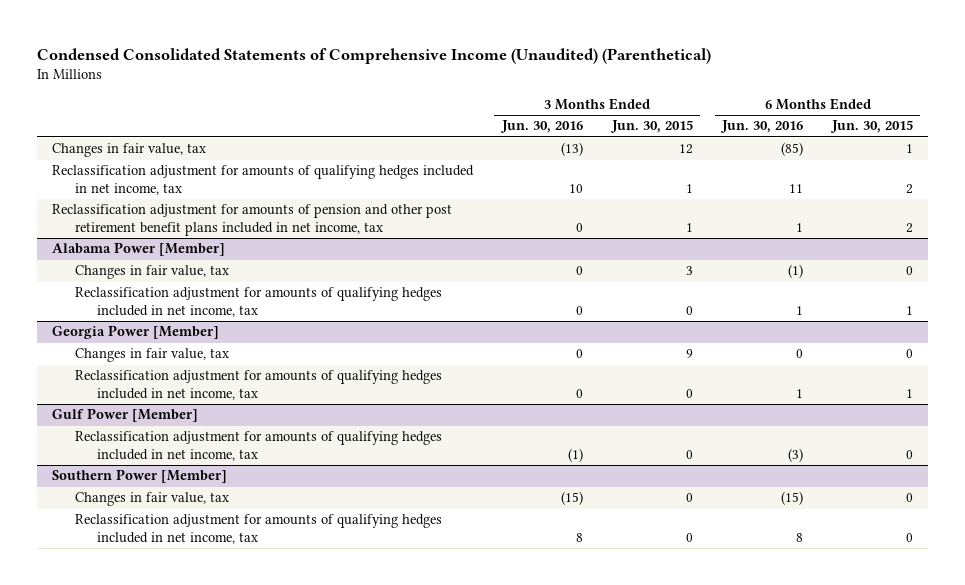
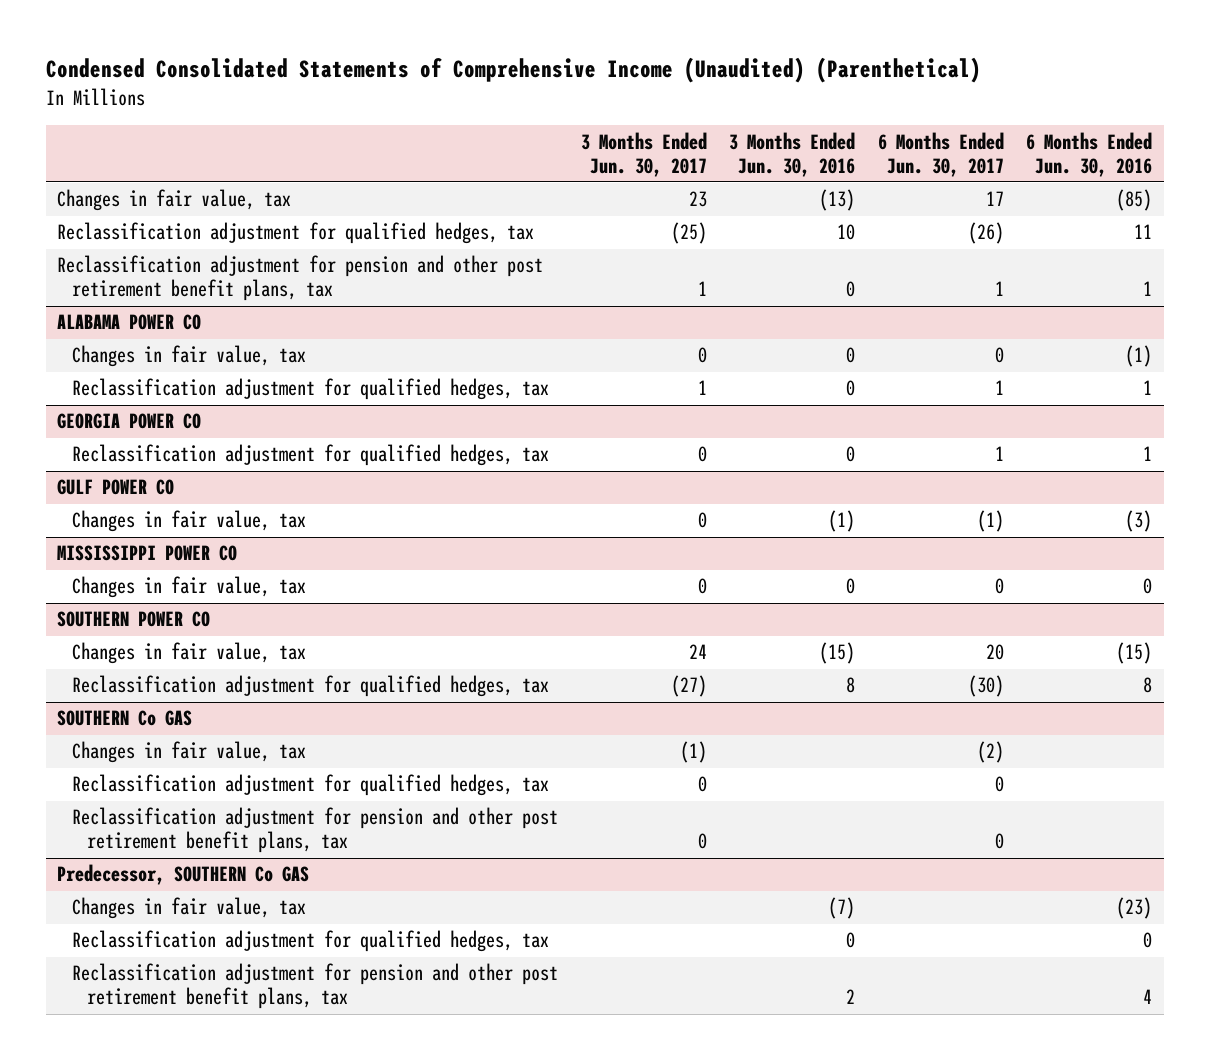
[609,120,693,134] Jun. 30, 2015 -> none
[830,120,914,134] Jun. 30, 2015 -> none
none -> [580,131,707,177] 3 Months Ended Jun. 30, 2017
none -> [877,131,1004,177] 6 Months Ended Jun. 30, 2017
[51,165,474,195] Reclassification adjustment for amounts of qualifying hedges included in net income, tax -> [57,222,535,245] Reclassification adjustment for qualified hedges, tax
[51,204,452,236] Reclassification adjustment for amounts of pension and other post retirement benefit plans included in net income, tax -> [57,255,544,302] Reclassification adjustment for pension and other post retirement benefit plans, tax
[51,242,225,257] Alabama Power [Member] -> [57,314,202,331] ALABAMA POWER CO
[74,287,442,317] Reclassification adjustment for amounts of qualifying hedges included in net income, tax -> [71,378,549,401] Reclassification adjustment for qualified hedges, tax
[51,325,219,340] Georgia Power [Member] -> [57,413,202,430] GEORGIA POWER CO
none -> [71,444,549,467] Reclassification adjustment for qualified hedges, tax
none -> [57,479,175,496] GULF POWER CO
none -> [71,510,306,533] Changes in fair value, tax
none -> [57,545,238,562] MISSISSIPPI POWER CO
[74,370,442,400] Reclassification adjustment for amounts of qualifying hedges included in net income, tax -> none
[51,408,198,423] Gulf Power [Member] -> none
[74,431,442,461] Reclassification adjustment for amounts of qualifying hedges included in net income, tax -> none
[51,469,227,484] Southern Power [Member] -> [57,611,211,628] SOUTHERN POWER CO
[74,514,442,544] Reclassification adjustment for amounts of qualifying hedges included in net income, tax -> [71,675,549,698] Reclassification adjustment for qualified hedges, tax
none -> [57,710,193,727] SOUTHERN Co GAS
none -> [71,741,306,764] Changes in fair value, tax
none -> [71,774,549,797] Reclassification adjustment for qualified hedges, tax
none -> [71,807,558,854] Reclassification adjustment for pension and other post retirement benefit plans, tax
none -> [57,864,310,886] Predecessor, SOUTHERN Co GAS
none -> [71,897,306,920] Changes in fair value, tax
none -> [71,930,549,953] Reclassification adjustment for qualified hedges, tax
none -> [71,963,558,1010] Reclassification adjustment for pension and other post retirement benefit plans, tax

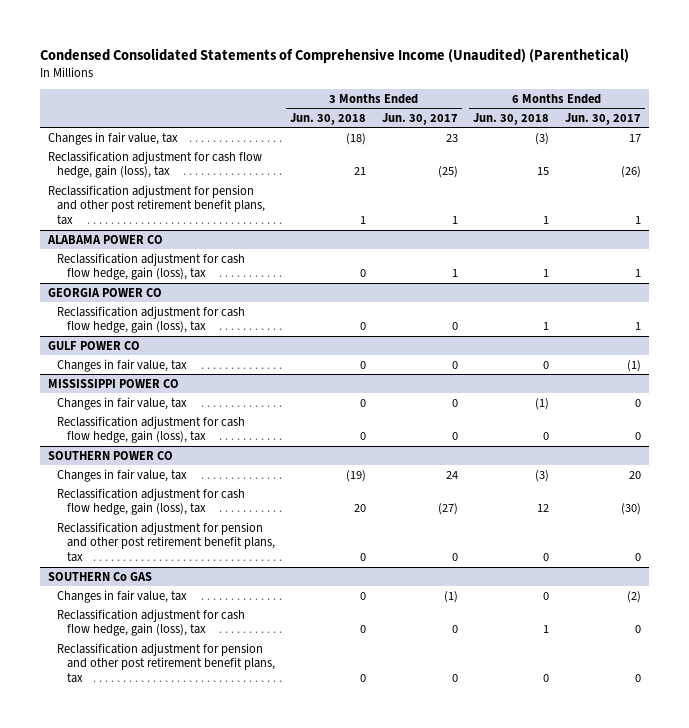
[729,131,856,177] 3 Months Ended Jun. 30, 2016 -> none
[1026,131,1153,177] 6 Months Ended Jun. 30, 2016 -> none
none -> [290,113,367,126] Jun. 30, 2018
none -> [473,113,550,126] Jun. 30, 2018
[57,222,535,245] Reclassification adjustment for qualified hedges, tax -> [48,150,263,179] Reclassification adjustment for cash flow hedge, gain (loss), tax
[71,345,306,368] Changes in fair value, tax -> none
[71,378,549,401] Reclassification adjustment for qualified hedges, tax -> none
none -> [57,252,246,281] Reclassification adjustment for cash flow hedge, gain (loss), tax
[71,444,549,467] Reclassification adjustment for qualified hedges, tax -> none
none -> [57,305,246,334] Reclassification adjustment for cash flow hedge, gain (loss), tax
none -> [57,415,246,444] Reclassification adjustment for cash flow hedge, gain (loss), tax
[71,675,549,698] Reclassification adjustment for qualified hedges, tax -> [57,487,246,516] Reclassification adjustment for cash flow hedge, gain (loss), tax
none -> [57,521,275,563] Reclassification adjustment for pension and other post retirement benefit plans, tax
[71,774,549,797] Reclassification adjustment for qualified hedges, tax -> none
none -> [57,608,246,637] Reclassification adjustment for cash flow hedge, gain (loss), tax
[57,864,310,886] Predecessor, SOUTHERN Co GAS -> none
[71,897,306,920] Changes in fair value, tax -> none
[71,930,549,953] Reclassification adjustment for qualified hedges, tax -> none
[71,963,558,1010] Reclassification adjustment for pension and other post retirement benefit plans, tax -> none

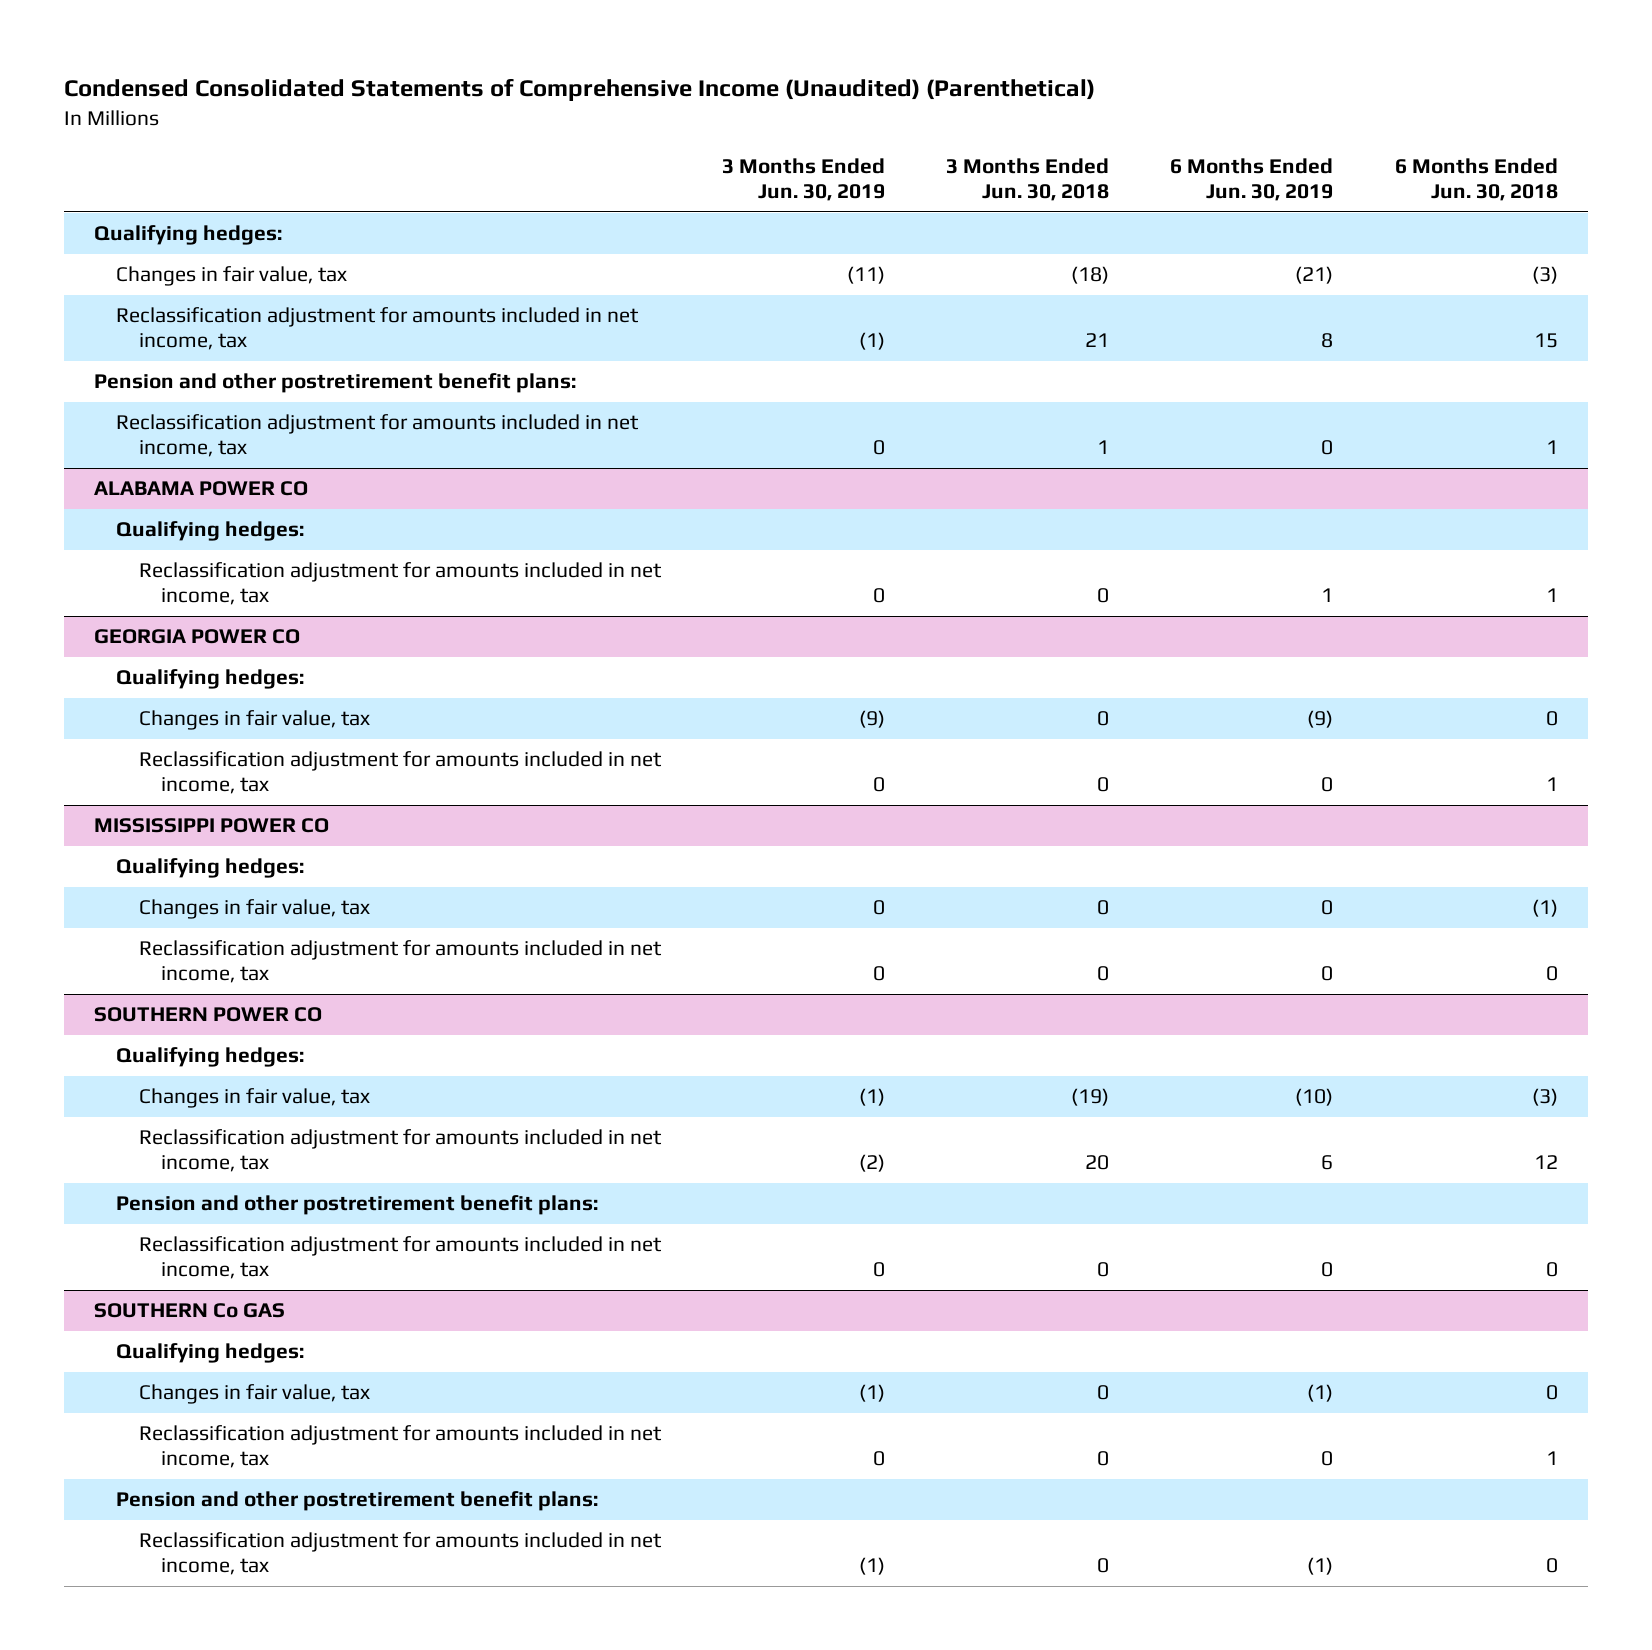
[381,113,458,126] Jun. 30, 2017 -> none
[564,113,641,126] Jun. 30, 2017 -> none
none -> [721,158,885,202] 3 Months Ended Jun. 30, 2019
none -> [1170,158,1334,202] 6 Months Ended Jun. 30, 2019
none -> [94,225,283,246] Qualifying hedges:
[48,150,263,179] Reclassification adjustment for cash flow hedge, gain (loss), tax -> [116,307,640,351] Reclassification adjustment for amounts included in net income, tax
none -> [94,373,577,394] Pension and other postretirement benefit plans:
[48,184,266,226] Reclassification adjustment for pension and other post retirement benefit plans, tax -> [116,414,640,458] Reclassification adjustment for amounts included in net income, tax
[57,252,246,281] Reclassification adjustment for cash flow hedge, gain (loss), tax -> none
none -> [116,521,305,542] Qualifying hedges:
none -> [138,562,662,606] Reclassification adjustment for amounts included in net income, tax
[57,305,246,334] Reclassification adjustment for cash flow hedge, gain (loss), tax -> none
[48,340,141,350] GULF POWER CO -> none
none -> [116,669,305,690] Qualifying hedges:
none -> [138,751,662,795] Reclassification adjustment for amounts included in net income, tax
none -> [116,858,305,879] Qualifying hedges:
[57,415,246,444] Reclassification adjustment for cash flow hedge, gain (loss), tax -> none
none -> [138,940,662,984] Reclassification adjustment for amounts included in net income, tax
none -> [116,1047,305,1068] Qualifying hedges:
[57,487,246,516] Reclassification adjustment for cash flow hedge, gain (loss), tax -> [138,1129,662,1173] Reclassification adjustment for amounts included in net income, tax
none -> [116,1195,599,1216] Pension and other postretirement benefit plans:
[57,521,275,563] Reclassification adjustment for pension and other post retirement benefit plans, tax -> [138,1236,662,1280] Reclassification adjustment for amounts included in net income, tax
none -> [116,1343,305,1364] Qualifying hedges:
[57,608,246,637] Reclassification adjustment for cash flow hedge, gain (loss), tax -> none
none -> [138,1425,662,1469] Reclassification adjustment for amounts included in net income, tax
none -> [116,1491,599,1512] Pension and other postretirement benefit plans:
[57,642,275,684] Reclassification adjustment for pension and other post retirement benefit plans, tax -> [138,1532,662,1576] Reclassification adjustment for amounts included in net income, tax

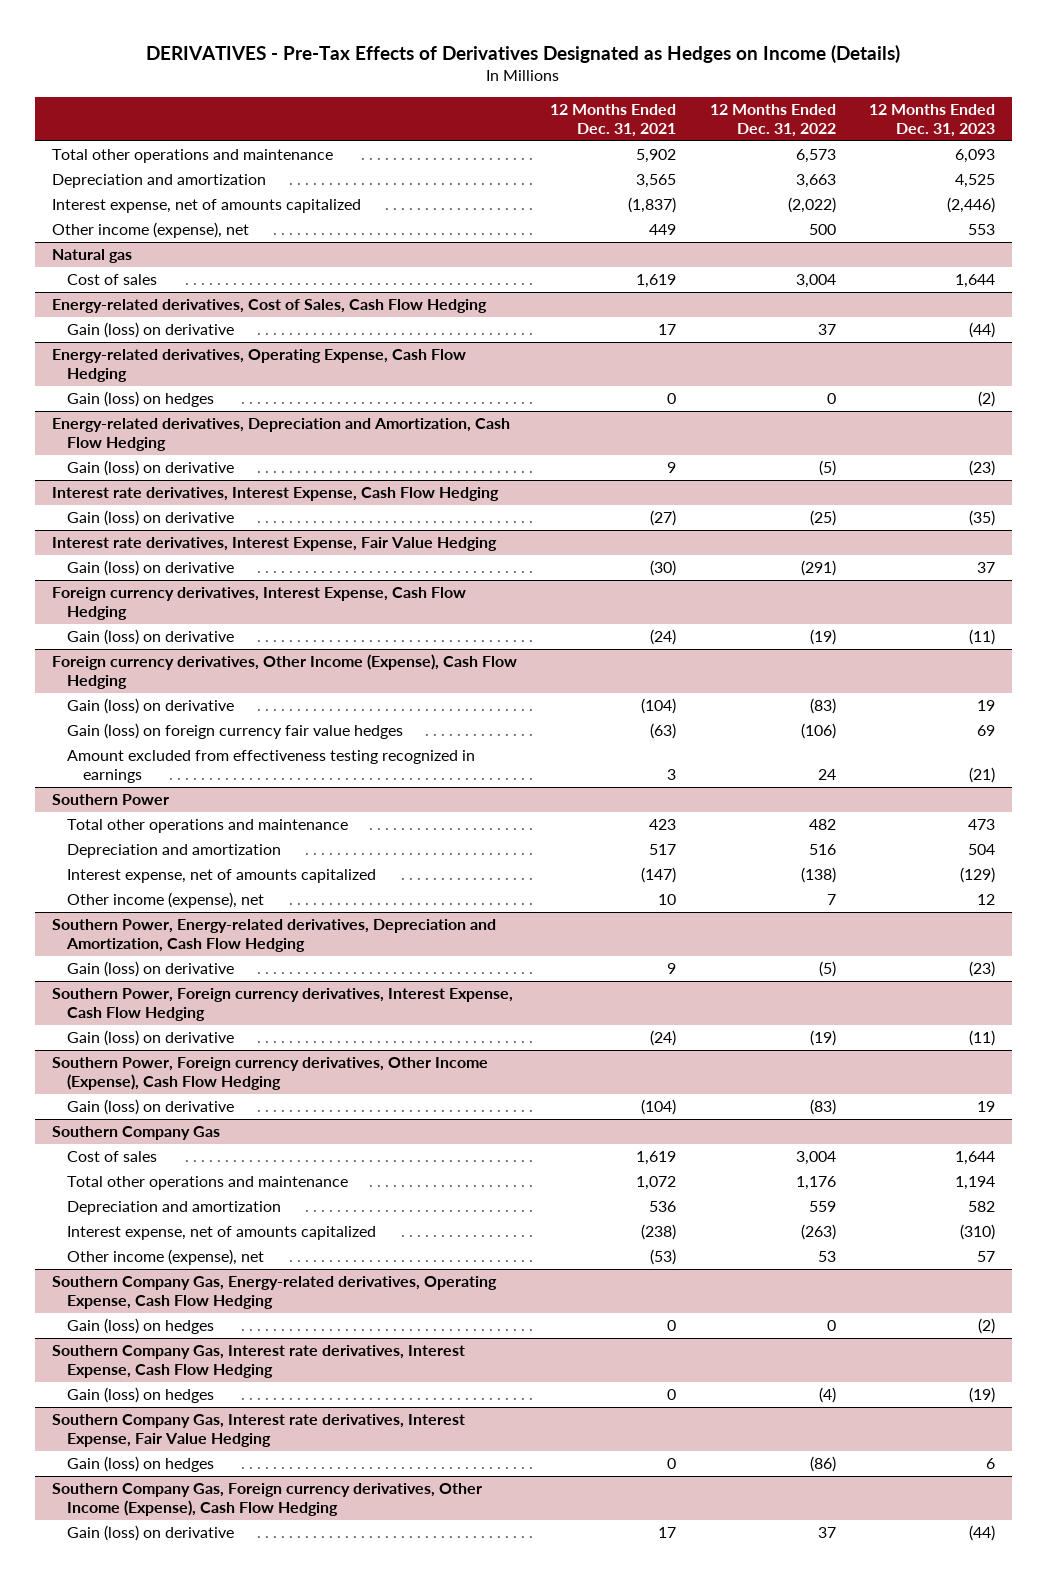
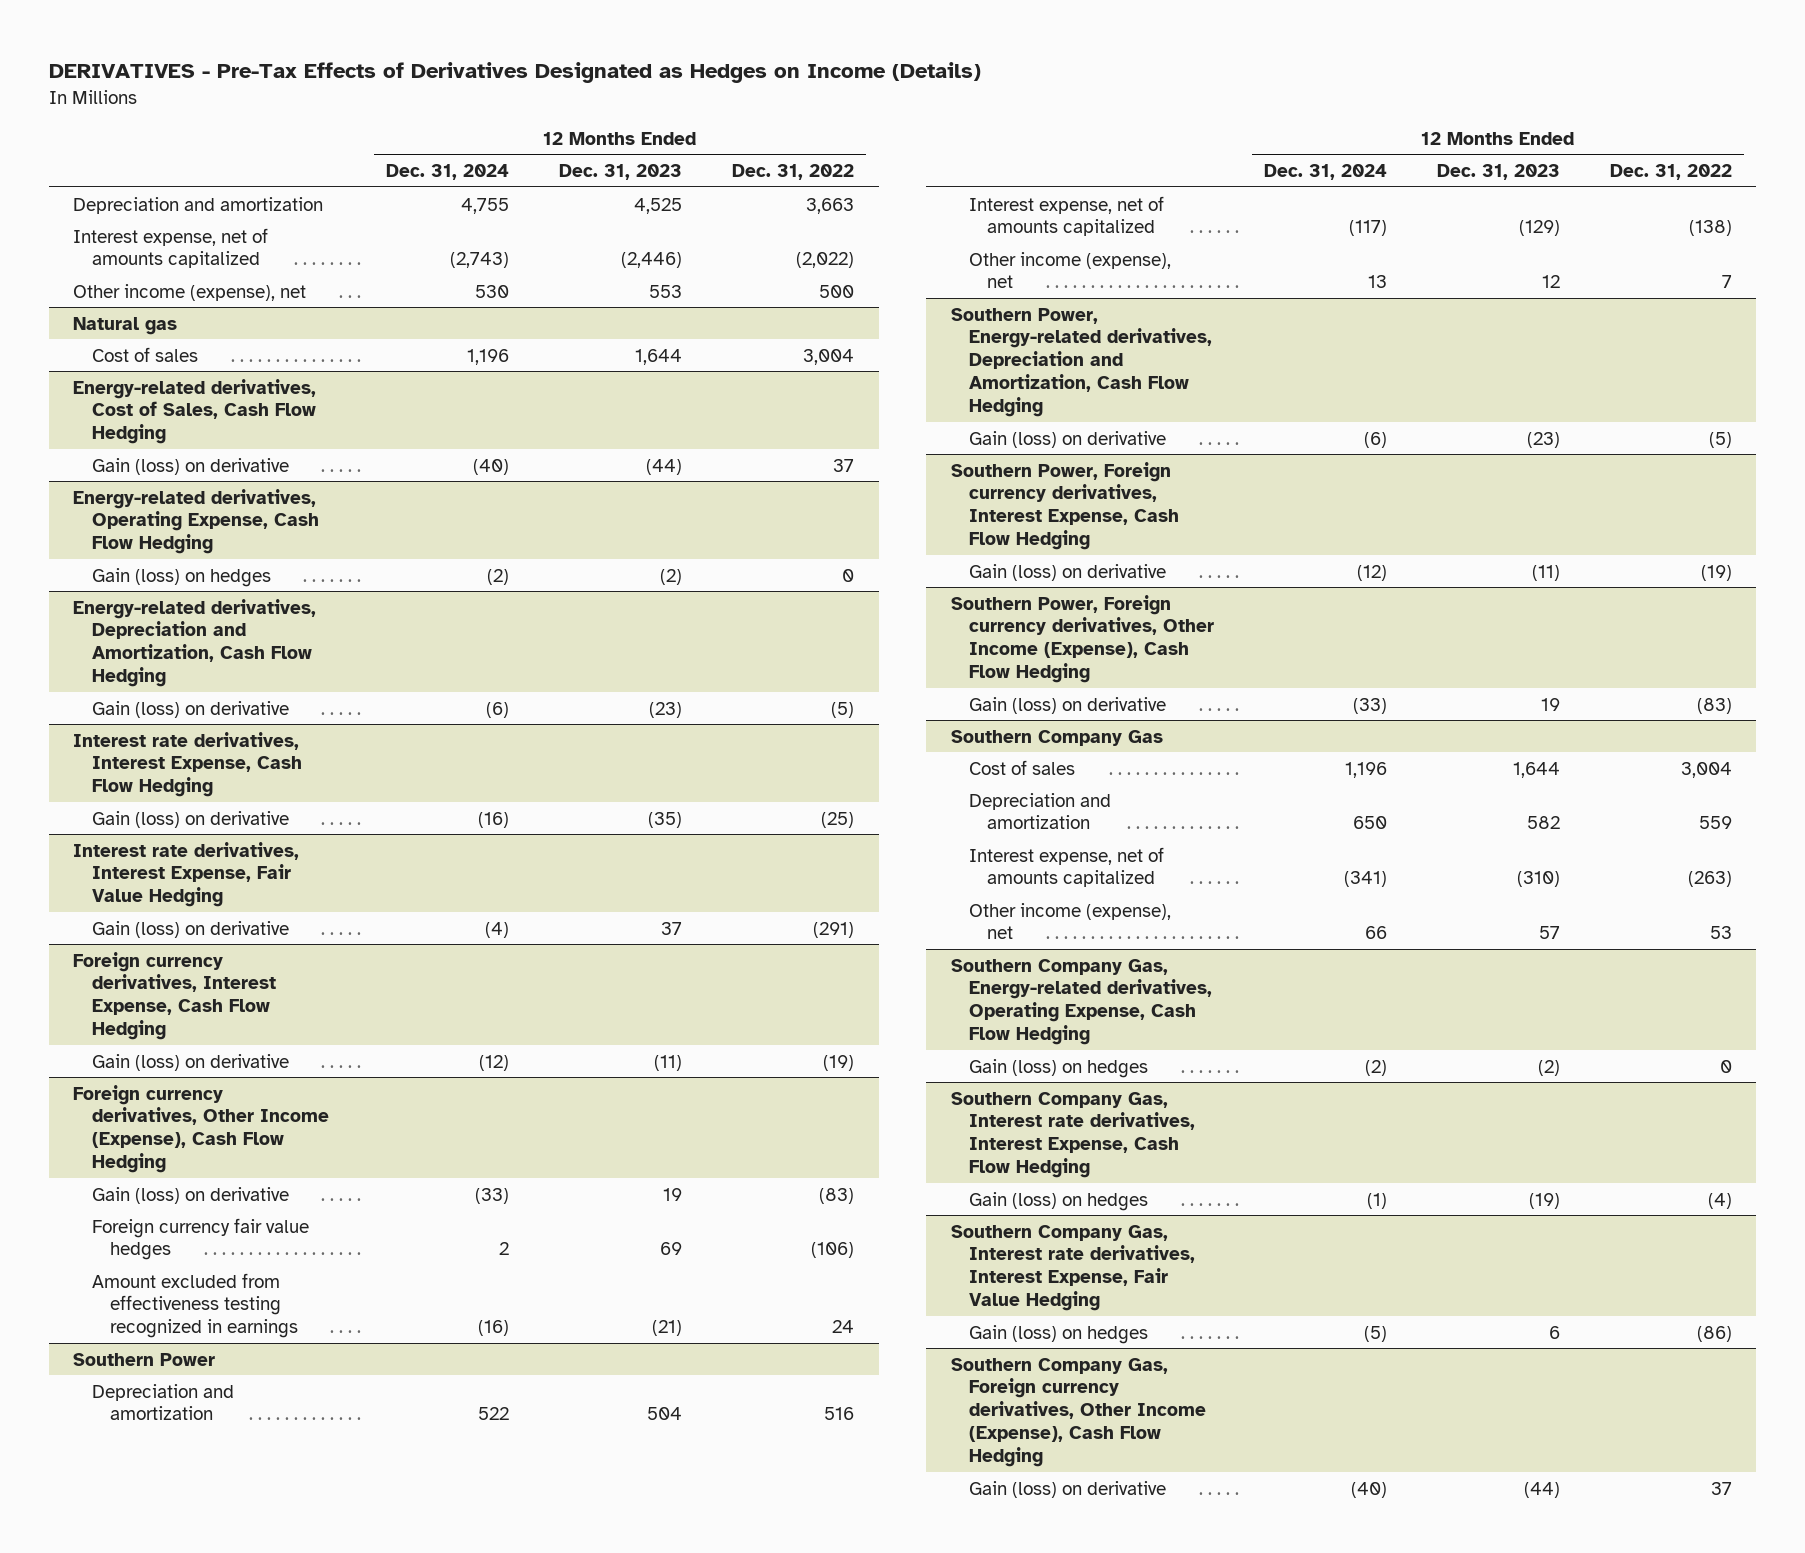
[550,104,677,138] 12 Months Ended Dec. 31, 2021 -> none
none -> [386,164,510,181] Dec. 31, 2024
[51,149,333,164] Total other operations and maintenance -> none
[67,723,404,740] Gain (loss) on foreign currency fair value hedges -> [91,1217,309,1261] Foreign currency fair value hedges
[67,819,349,834] Total other operations and maintenance -> none
[67,1176,349,1191] Total other operations and maintenance -> none

